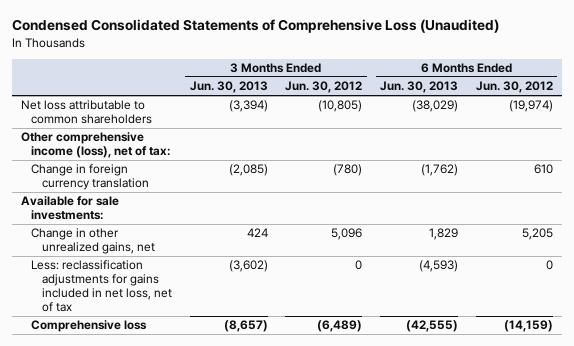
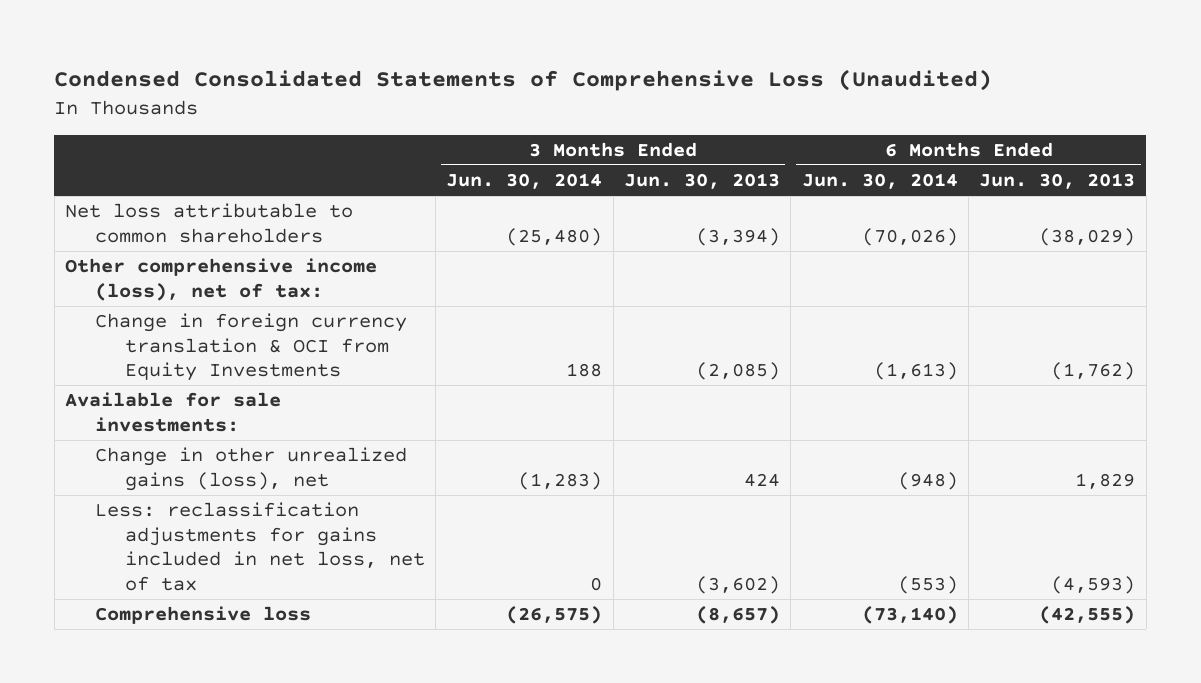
[285,81,363,94] Jun. 30, 2012 -> none
[476,81,554,94] Jun. 30, 2012 -> none
none -> [446,173,603,190] Jun. 30, 2014
none -> [801,173,958,190] Jun. 30, 2014
[31,164,149,191] Change in foreign currency translation -> [94,313,407,382] Change in foreign currency translation & OCI from Equity Investments
[31,228,155,255] Change in other unrealized gains, net -> [94,447,407,491] Change in other unrealized gains (loss), net

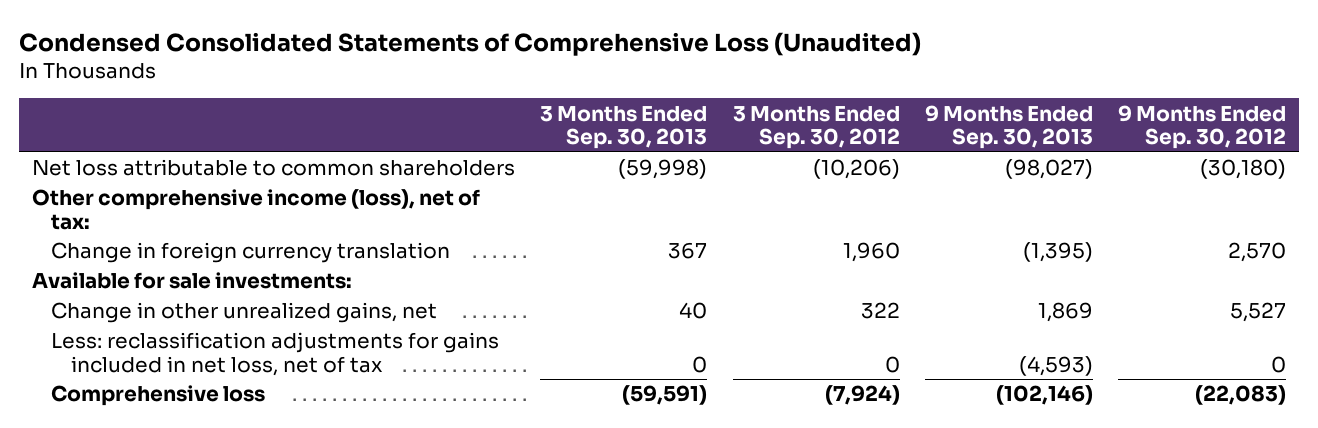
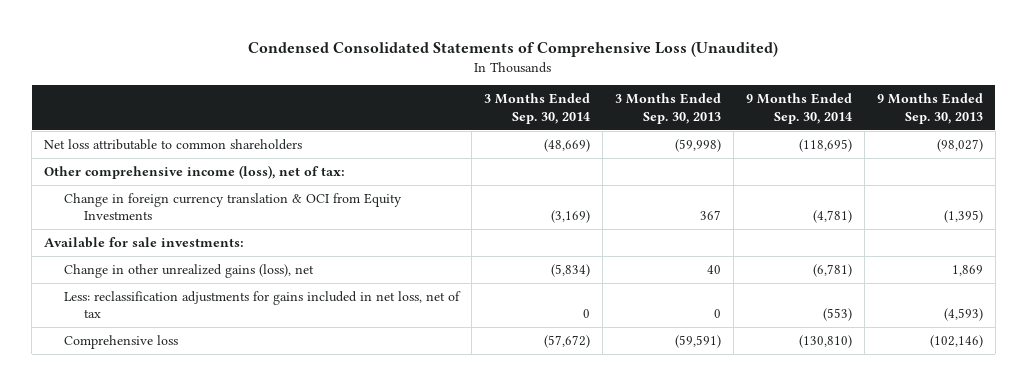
[732,105,900,150] 3 Months Ended Sep. 30, 2012 -> none
[1118,104,1287,150] 9 Months Ended Sep. 30, 2012 -> none
none -> [483,93,590,124] 3 Months Ended Sep. 30, 2014
none -> [745,93,852,124] 9 Months Ended Sep. 30, 2014
[51,242,451,264] Change in foreign currency translation -> [63,192,402,221] Change in foreign currency translation & OCI from Equity Investments
[51,302,438,324] Change in other unrealized gains, net -> [63,263,314,278] Change in other unrealized gains (loss), net

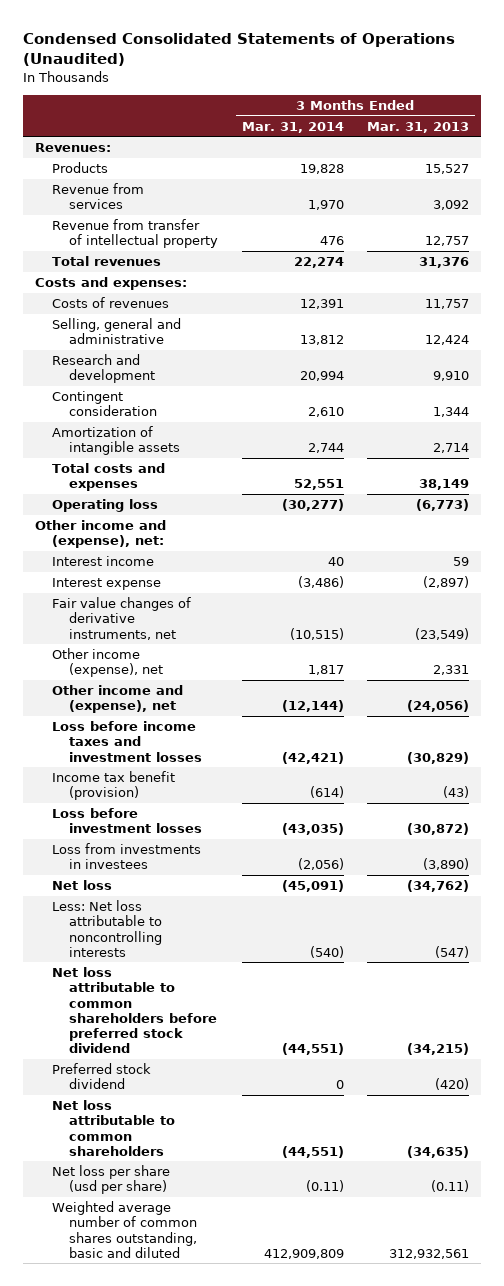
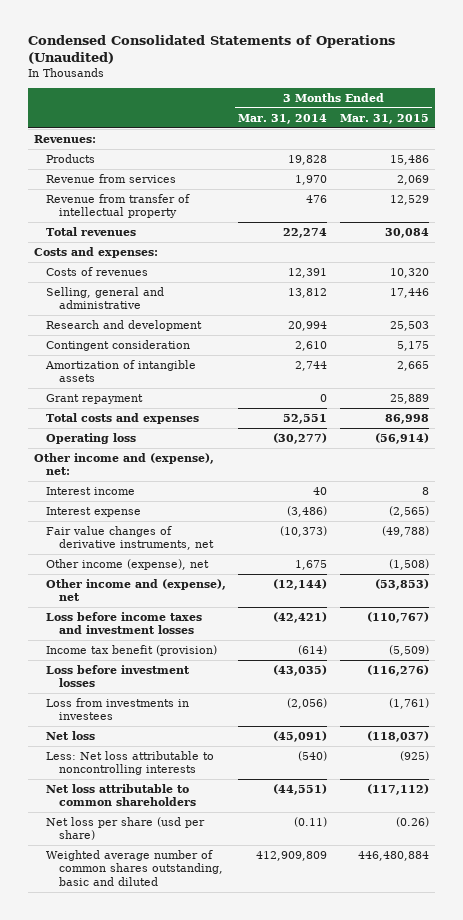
[367,121,470,133] Mar. 31, 2013 -> none
none -> [339,113,429,124] Mar. 31, 2015
none -> [46,393,144,404] Grant repayment
[289,627,344,640] (10,515) -> [280,525,328,537] (10,373)
[307,665,344,676] 1,817 -> [295,559,328,570] 1,675
[52,967,218,1054] Net loss attributable to common shareholders before preferred stock dividend -> none
[52,1063,152,1090] Preferred stock dividend -> none

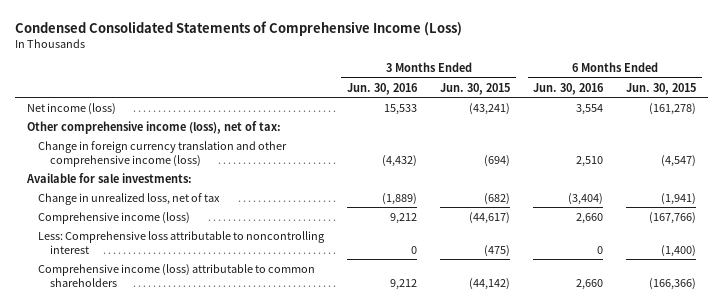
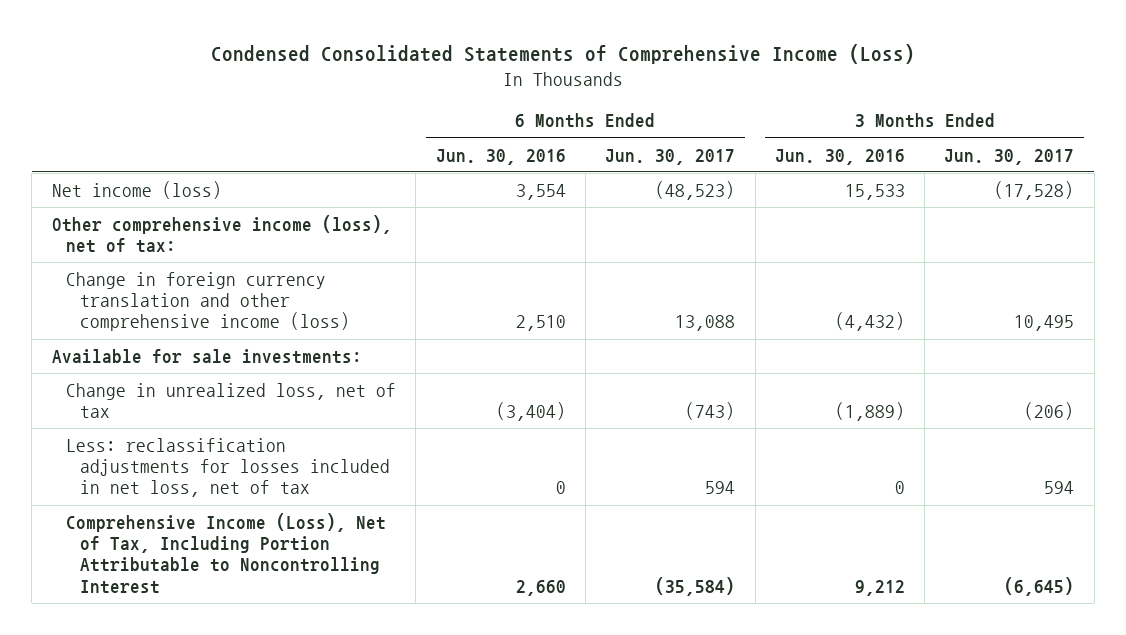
[440,82,511,95] Jun. 30, 2015 -> none
[626,82,697,95] Jun. 30, 2015 -> none
none -> [605,148,736,165] Jun. 30, 2017
none -> [944,148,1075,165] Jun. 30, 2017
[38,230,326,254] Less: Comprehensive loss attributable to noncontrolling interest -> none
[38,263,316,287] Comprehensive income (loss) attributable to common shareholders -> none
none -> [66,437,391,498] Less: reclassification adjustments for losses included in net loss, net of tax
[38,211,191,224] Comprehensive income (loss) -> [66,512,387,594] Comprehensive Income (Loss), Net of Tax, Including Portion Attributable to Noncontrolling Interest

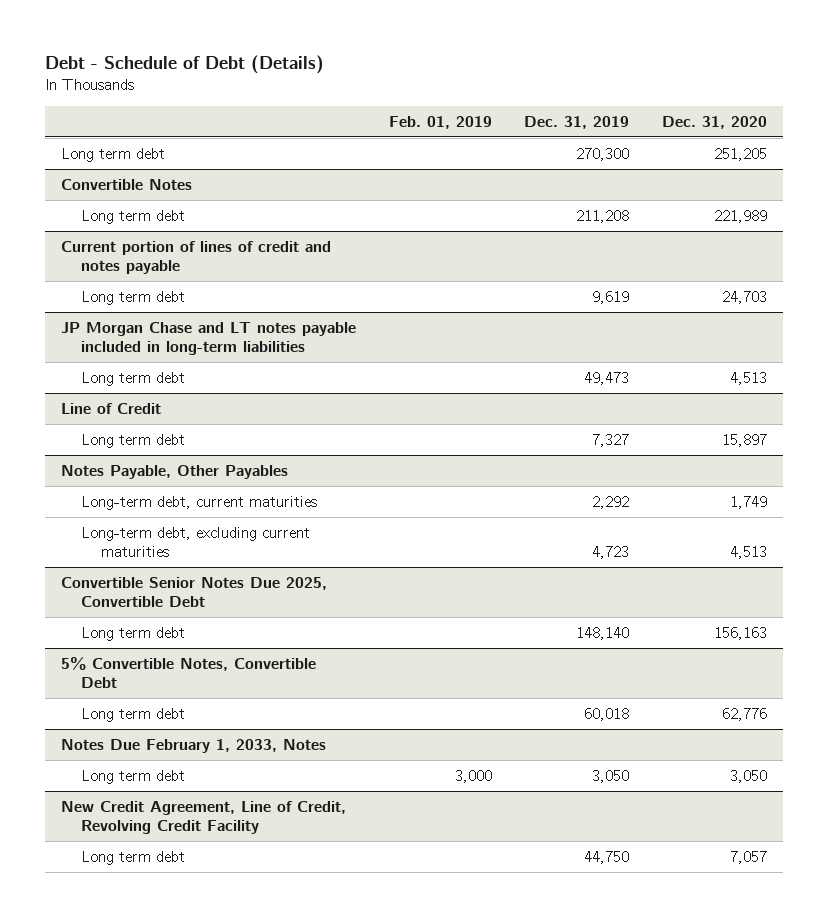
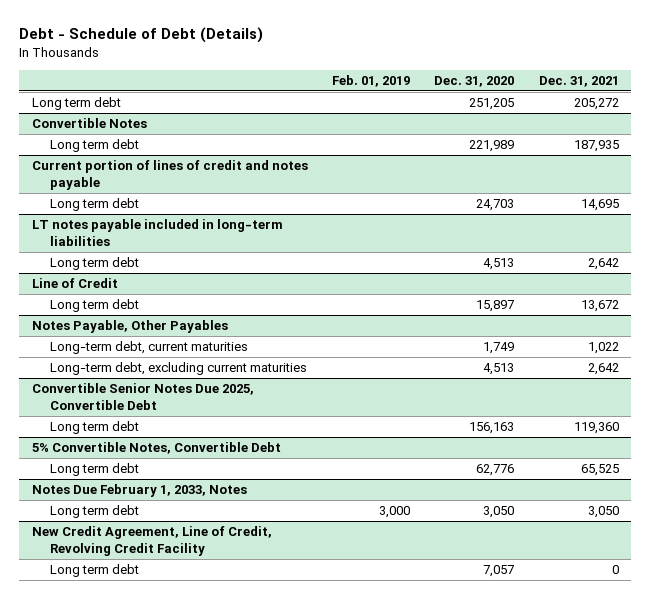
[524,115,630,129] Dec. 31, 2019 -> none
none -> [538,75,619,87] Dec. 31, 2021
[61,321,357,355] JP Morgan Chase and LT notes payable included in long-term liabilities -> [31,218,283,246] LT notes payable included in long-term liabilities

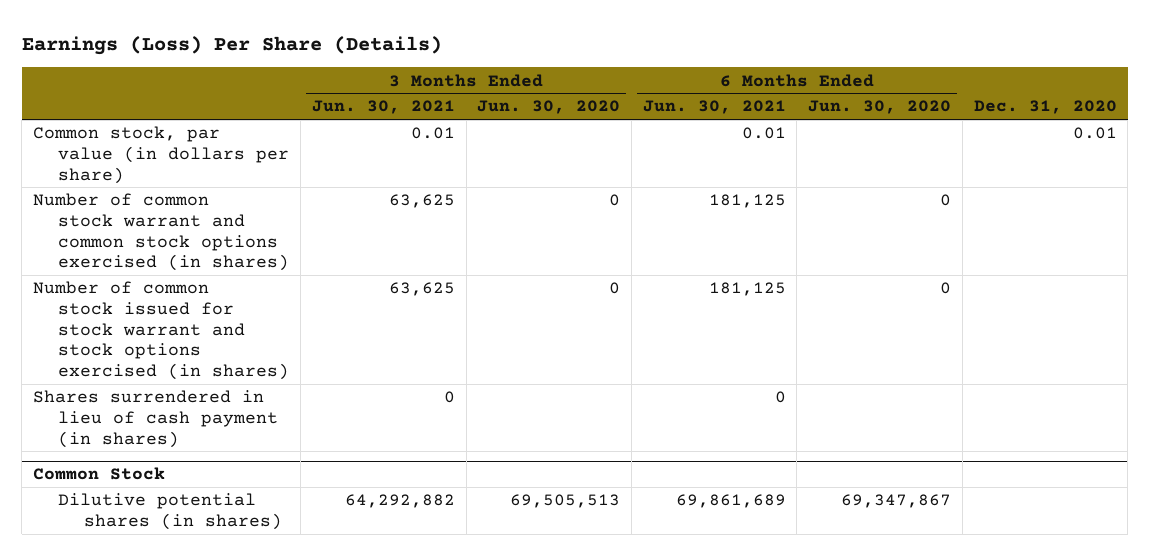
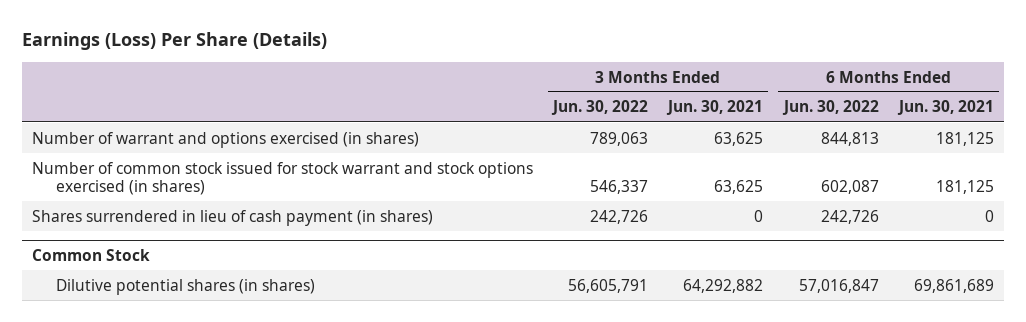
[477,100,621,115] Jun. 30, 2020 -> none
[808,100,952,115] Jun. 30, 2020 -> none
[973,100,1117,115] Dec. 31, 2020 -> none
none -> [551,100,649,116] Jun. 30, 2022
none -> [781,100,879,116] Jun. 30, 2022
[32,126,290,184] Common stock, par value (in dollars per share) -> none
[32,193,290,272] Number of common stock warrant and common stock options exercised (in shares) -> [32,131,420,148] Number of warrant and options exercised (in shares)

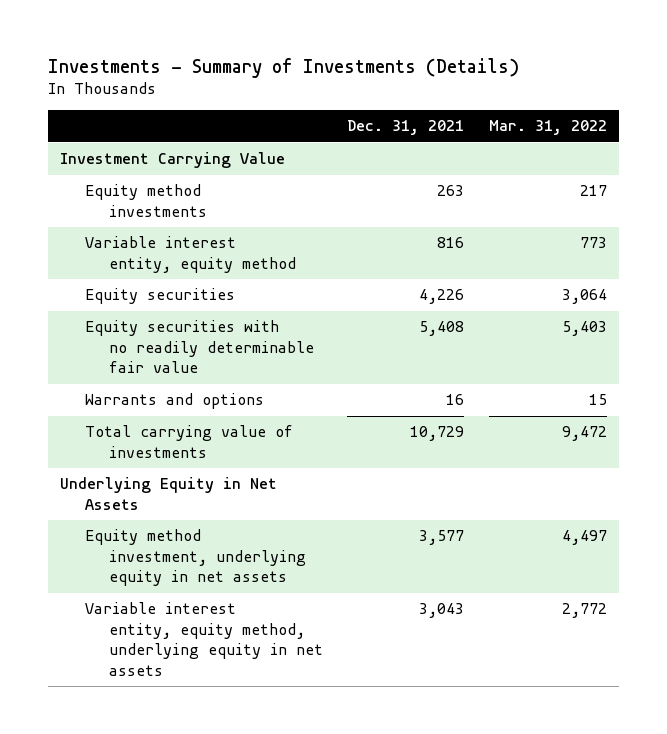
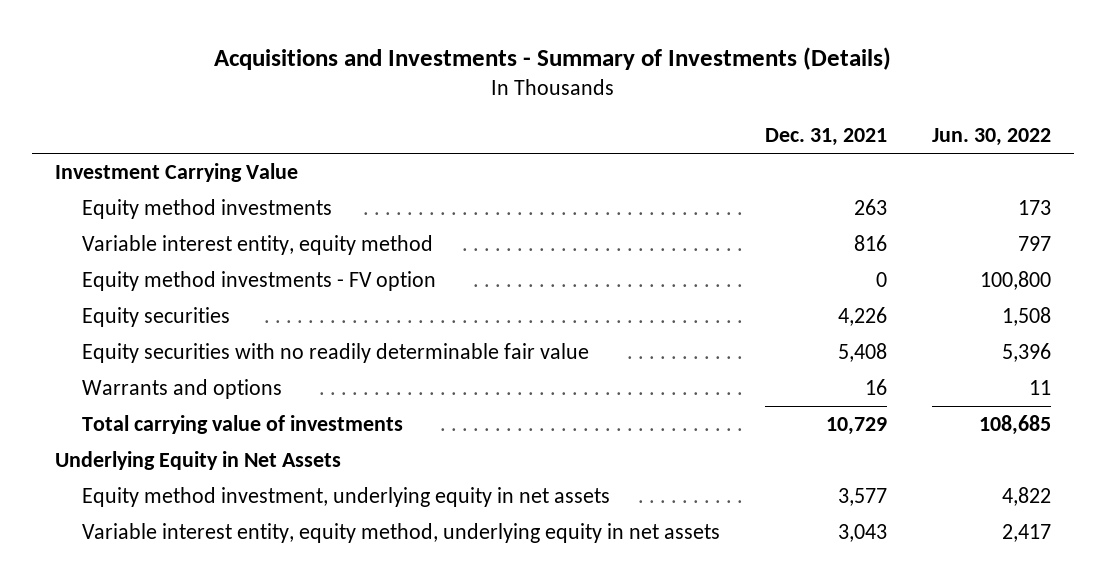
[48,57,520,78] Investments - Summary of Investments (Details) -> [214,47,892,71] Acquisitions and Investments - Summary of Investments (Details)
[488,120,607,136] Mar. 31, 2022 -> none
none -> [932,128,1052,147] Jun. 30, 2022
none -> [82,271,437,292] Equity method investments - FV option

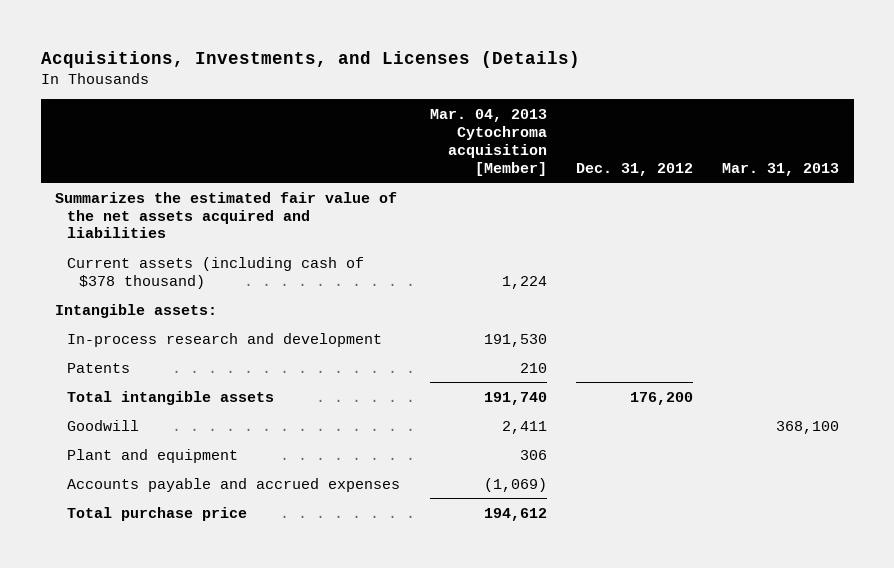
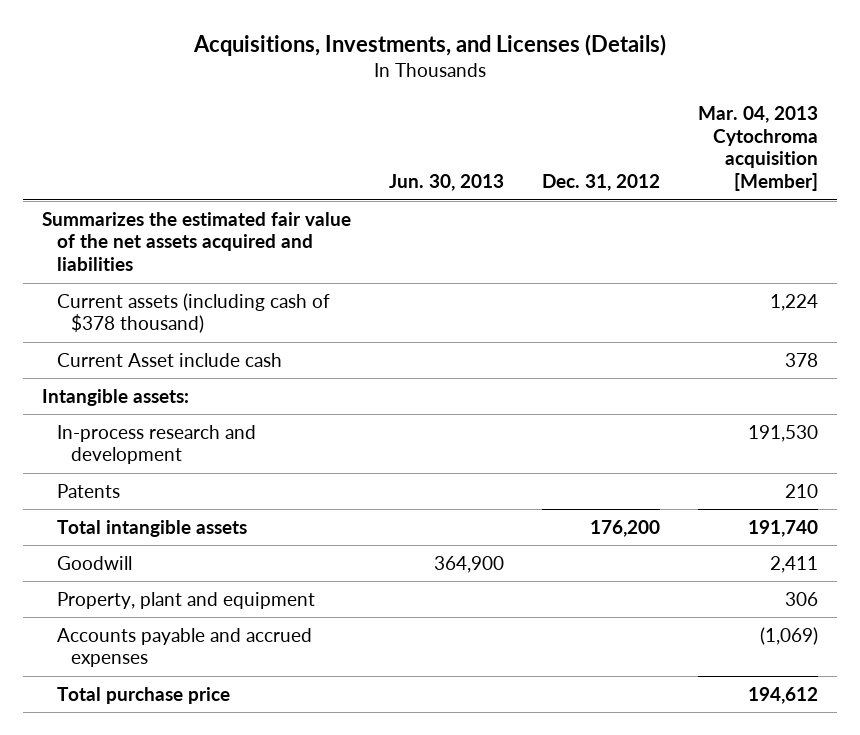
[722,162,840,176] Mar. 31, 2013 -> none
none -> [389,174,505,192] Jun. 30, 2013
none -> [56,352,282,367] Current Asset include cash
[67,448,239,463] Plant and equipment -> [56,591,315,609] Property, plant and equipment

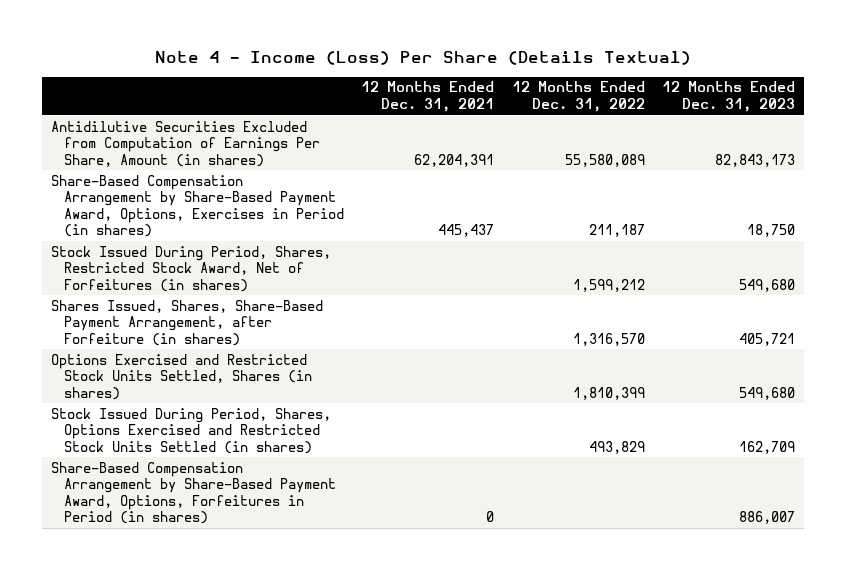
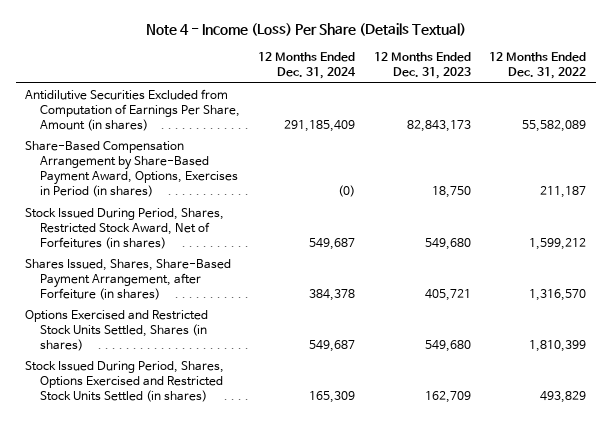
[361,81,495,112] 12 Months Ended Dec. 31, 2021 -> none
none -> [258,52,357,80] 12 Months Ended Dec. 31, 2024
[564,153,645,167] 55,580,089 -> [522,120,587,133] 55,582,089
[50,461,336,525] Share-Based Compensation Arrangement by Share-Based Payment Award, Options, Forfeitures in Period (in shares) -> none

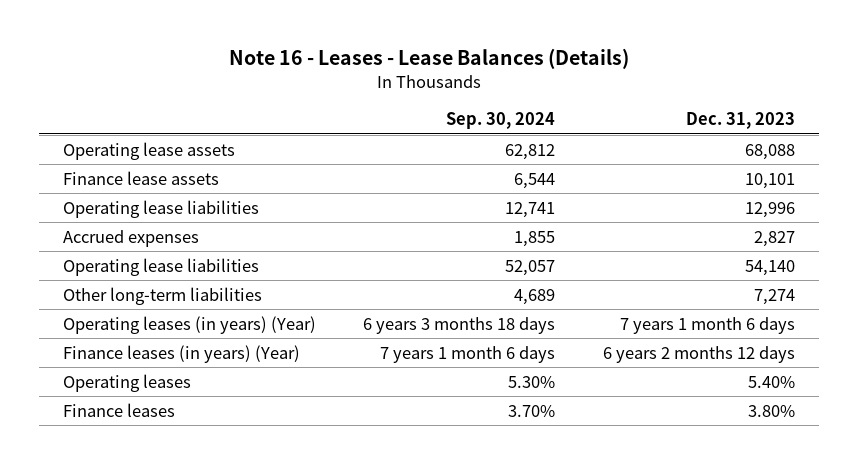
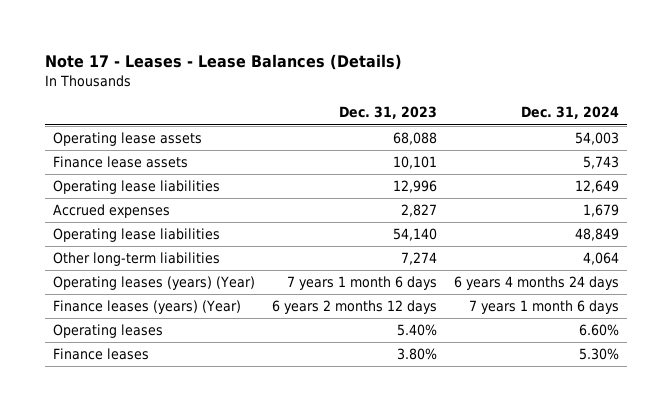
[228,48,629,70] Note 16 - Leases - Lease Balances (Details) -> [45,53,403,70] Note 17 - Leases - Lease Balances (Details)
[446,112,556,130] Sep. 30, 2024 -> none
none -> [520,106,619,120] Dec. 31, 2024
[62,315,316,334] Operating leases (in years) (Year) -> [53,276,256,291] Operating leases (years) (Year)
[62,344,300,363] Finance leases (in years) (Year) -> [53,300,242,315] Finance leases (years) (Year)

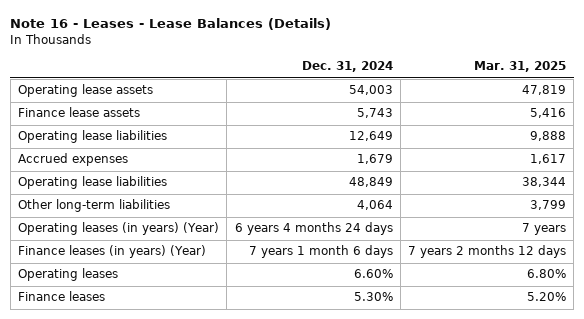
[45,53,403,70] Note 17 - Leases - Lease Balances (Details) -> [10,18,332,31] Note 16 - Leases - Lease Balances (Details)
[339,106,438,120] Dec. 31, 2023 -> none
none -> [474,61,567,73] Mar. 31, 2025
[53,276,256,291] Operating leases (years) (Year) -> [18,222,220,236] Operating leases (in years) (Year)
[53,300,242,315] Finance leases (years) (Year) -> [18,245,207,259] Finance leases (in years) (Year)

